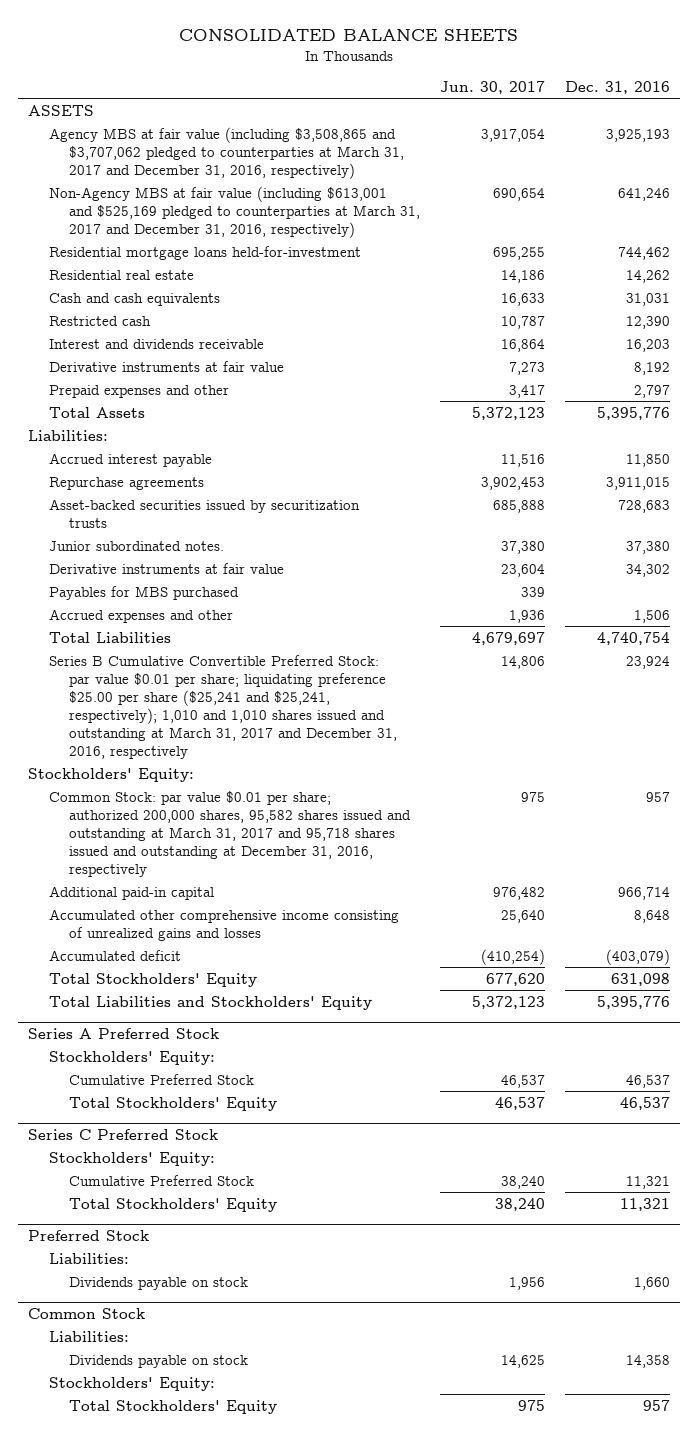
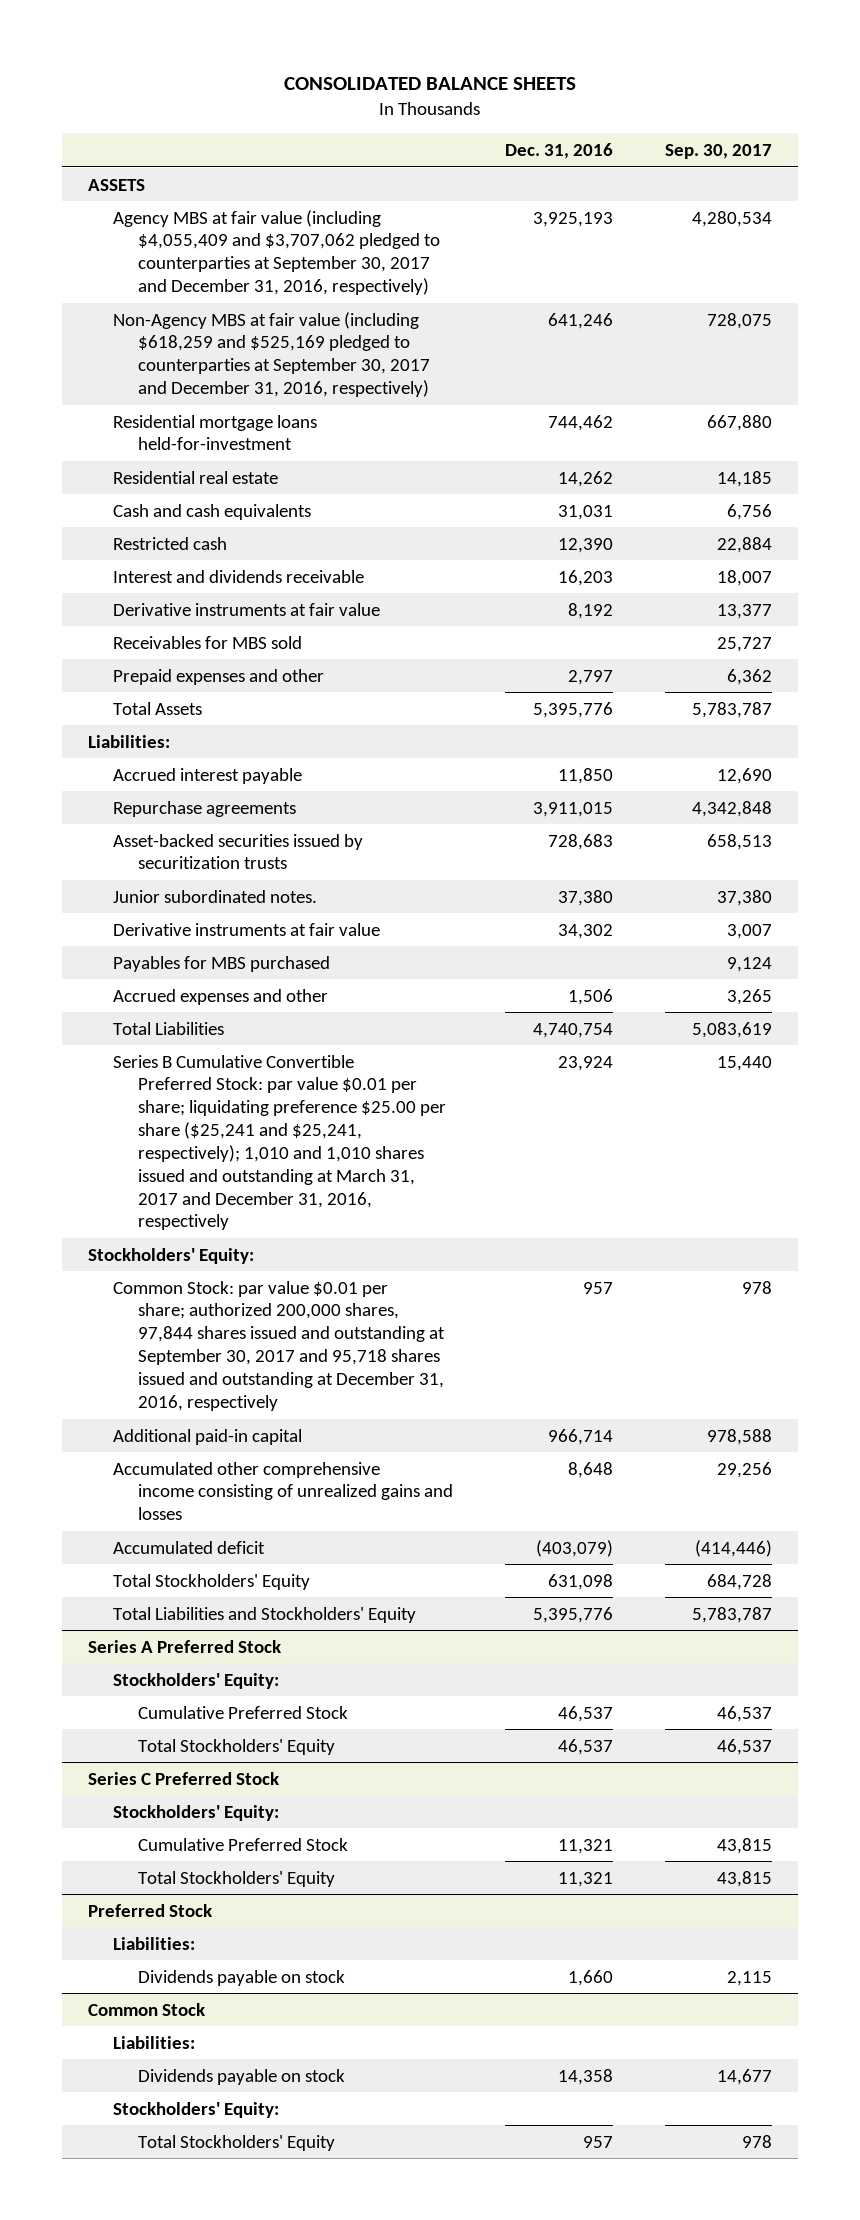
[440,81,546,95] Jun. 30, 2017 -> none
none -> [665,143,773,159] Sep. 30, 2017
[48,126,405,179] Agency MBS at fair value (including $3,508,865 and $3,707,062 pledged to counterparties at March 31, 2017 and December 31, 2016, respectively) -> [112,209,440,296] Agency MBS at fair value (including $4,055,409 and $3,707,062 pledged to counterparties at September 30, 2017 and December 31, 2016, respectively)
[48,185,421,238] Non-Agency MBS at fair value (including $613,001 and $525,169 pledged to counterparties at March 31, 2017 and December 31, 2016, respectively) -> [112,311,430,398] Non-Agency MBS at fair value (including $618,259 and $525,169 pledged to counterparties at September 30, 2017 and December 31, 2016, respectively)
none -> [112,635,302,649] Receivables for MBS sold
[48,790,412,878] Common Stock: par value $0.01 per share; authorized 200,000 shares, 95,582 shares issued and outstanding at March 31, 2017 and 95,718 shares issued and outstanding at December 31, 2016, respectively -> [112,1280,445,1411] Common Stock: par value $0.01 per share; authorized 200,000 shares, 97,844 shares issued and outstanding at September 30, 2017 and 95,718 shares issued and outstanding at December 31, 2016, respectively

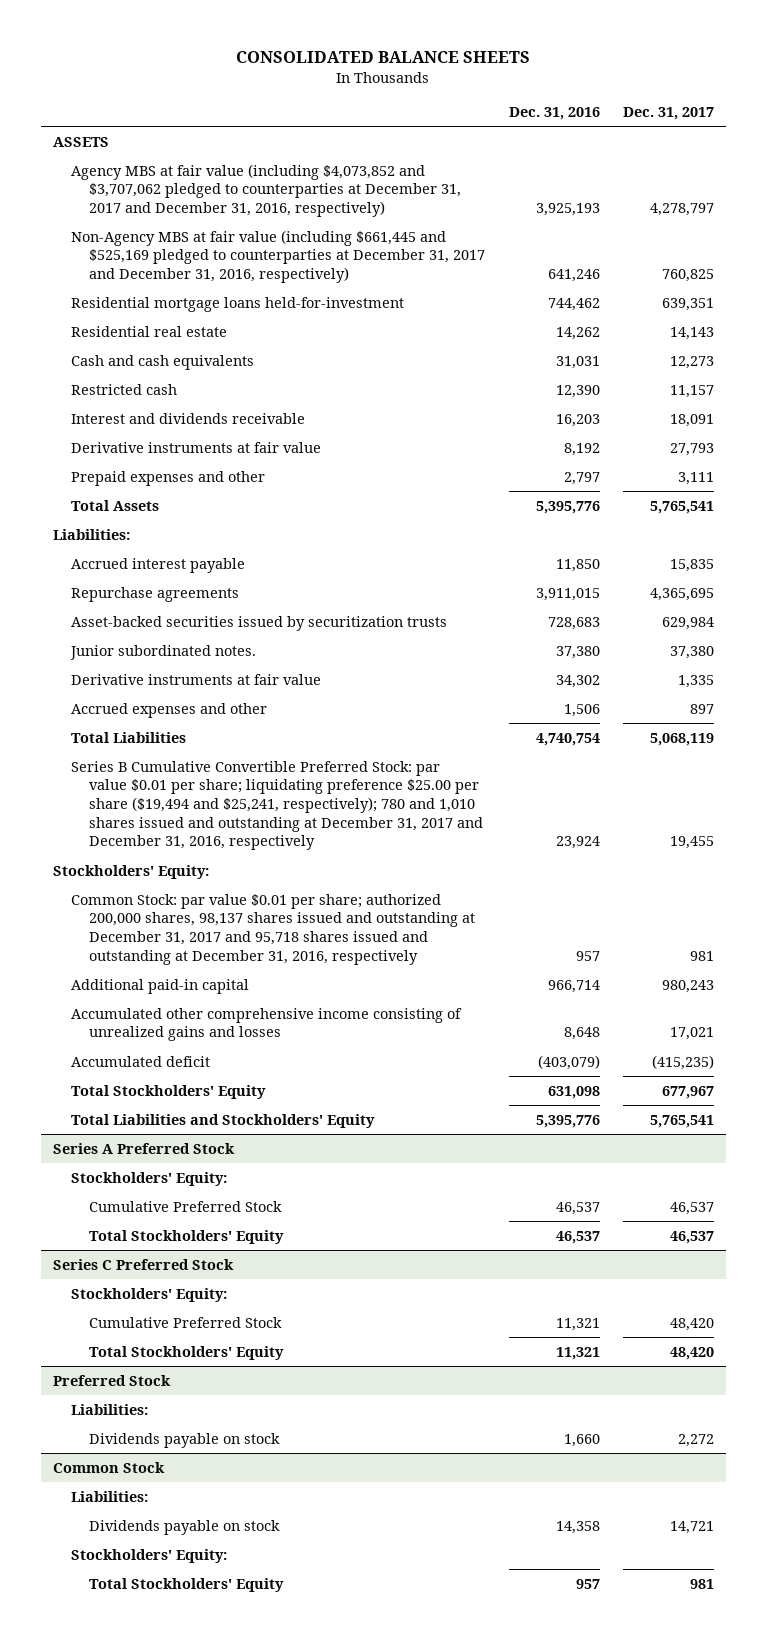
[665,143,773,159] Sep. 30, 2017 -> none
none -> [623,106,715,120] Dec. 31, 2017
[112,209,440,296] Agency MBS at fair value (including $4,055,409 and $3,707,062 pledged to counterparties at September 30, 2017 and December 31, 2016, respectively) -> [70,163,462,218] Agency MBS at fair value (including $4,073,852 and $3,707,062 pledged to counterparties at December 31, 2017 and December 31, 2016, respectively)
[112,311,430,398] Non-Agency MBS at fair value (including $618,259 and $525,169 pledged to counterparties at September 30, 2017 and December 31, 2016, respectively) -> [70,229,486,284] Non-Agency MBS at fair value (including $661,445 and $525,169 pledged to counterparties at December 31, 2017 and December 31, 2016, respectively)
[112,635,302,649] Receivables for MBS sold -> none
[112,955,330,972] Payables for MBS purchased -> none
[112,1054,446,1231] Series B Cumulative Convertible Preferred Stock: par value $0.01 per share; liquidating preference $25.00 per share ($25,241 and $25,241, respectively); 1,010 and 1,010 shares issued and outstanding at March 31, 2017 and December 31, 2016, respectively -> [70,760,484,851] Series B Cumulative Convertible Preferred Stock: par value $0.01 per share; liquidating preference $25.00 per share ($19,494 and $25,241, respectively); 780 and 1,010 shares issued and outstanding at December 31, 2017 and December 31, 2016, respectively
[112,1280,445,1411] Common Stock: par value $0.01 per share; authorized 200,000 shares, 97,844 shares issued and outstanding at September 30, 2017 and 95,718 shares issued and outstanding at December 31, 2016, respectively -> [70,893,476,965] Common Stock: par value $0.01 per share; authorized 200,000 shares, 98,137 shares issued and outstanding at December 31, 2017 and 95,718 shares issued and outstanding at December 31, 2016, respectively

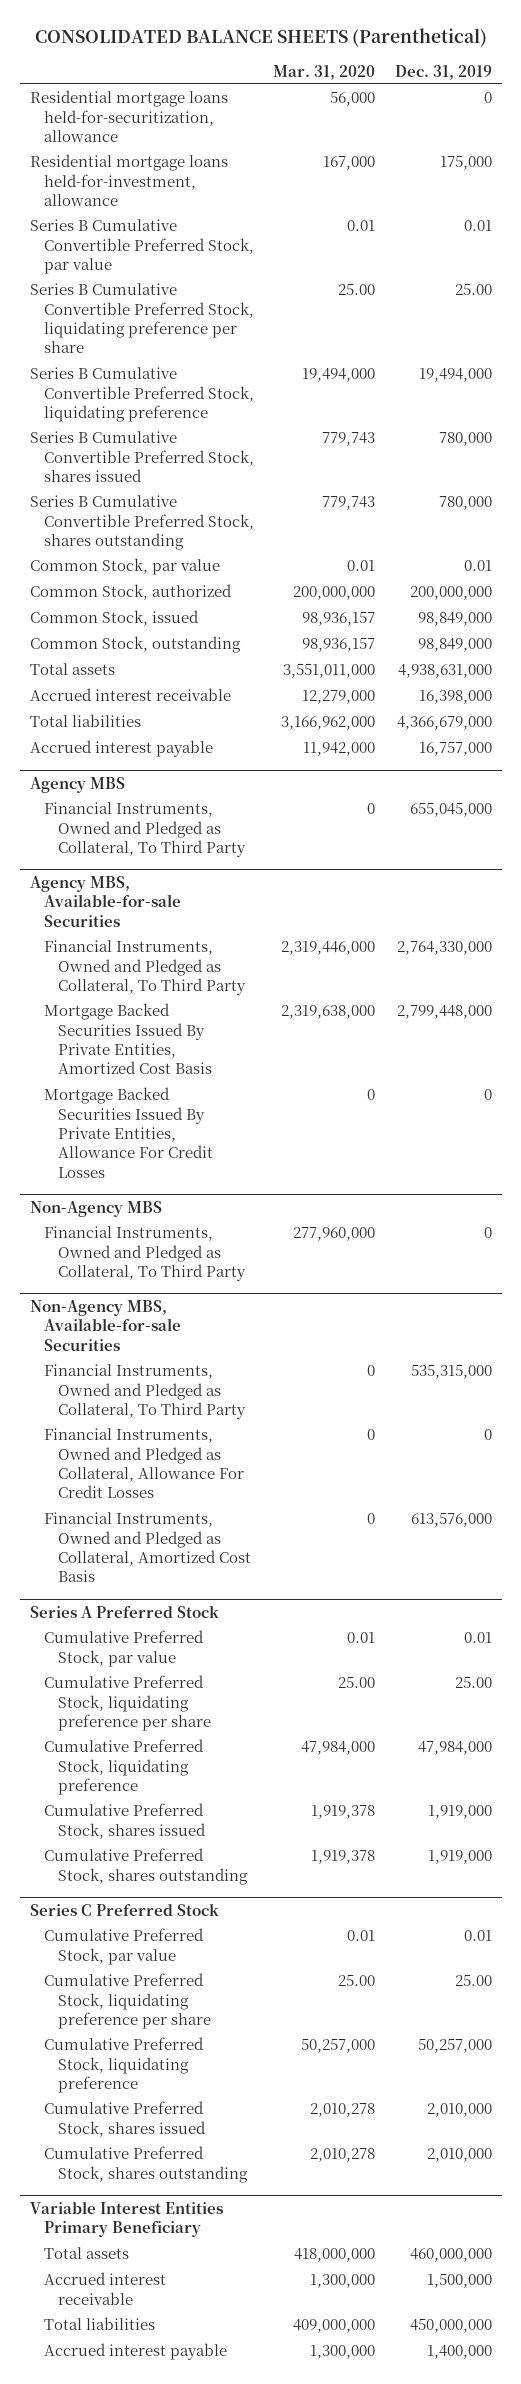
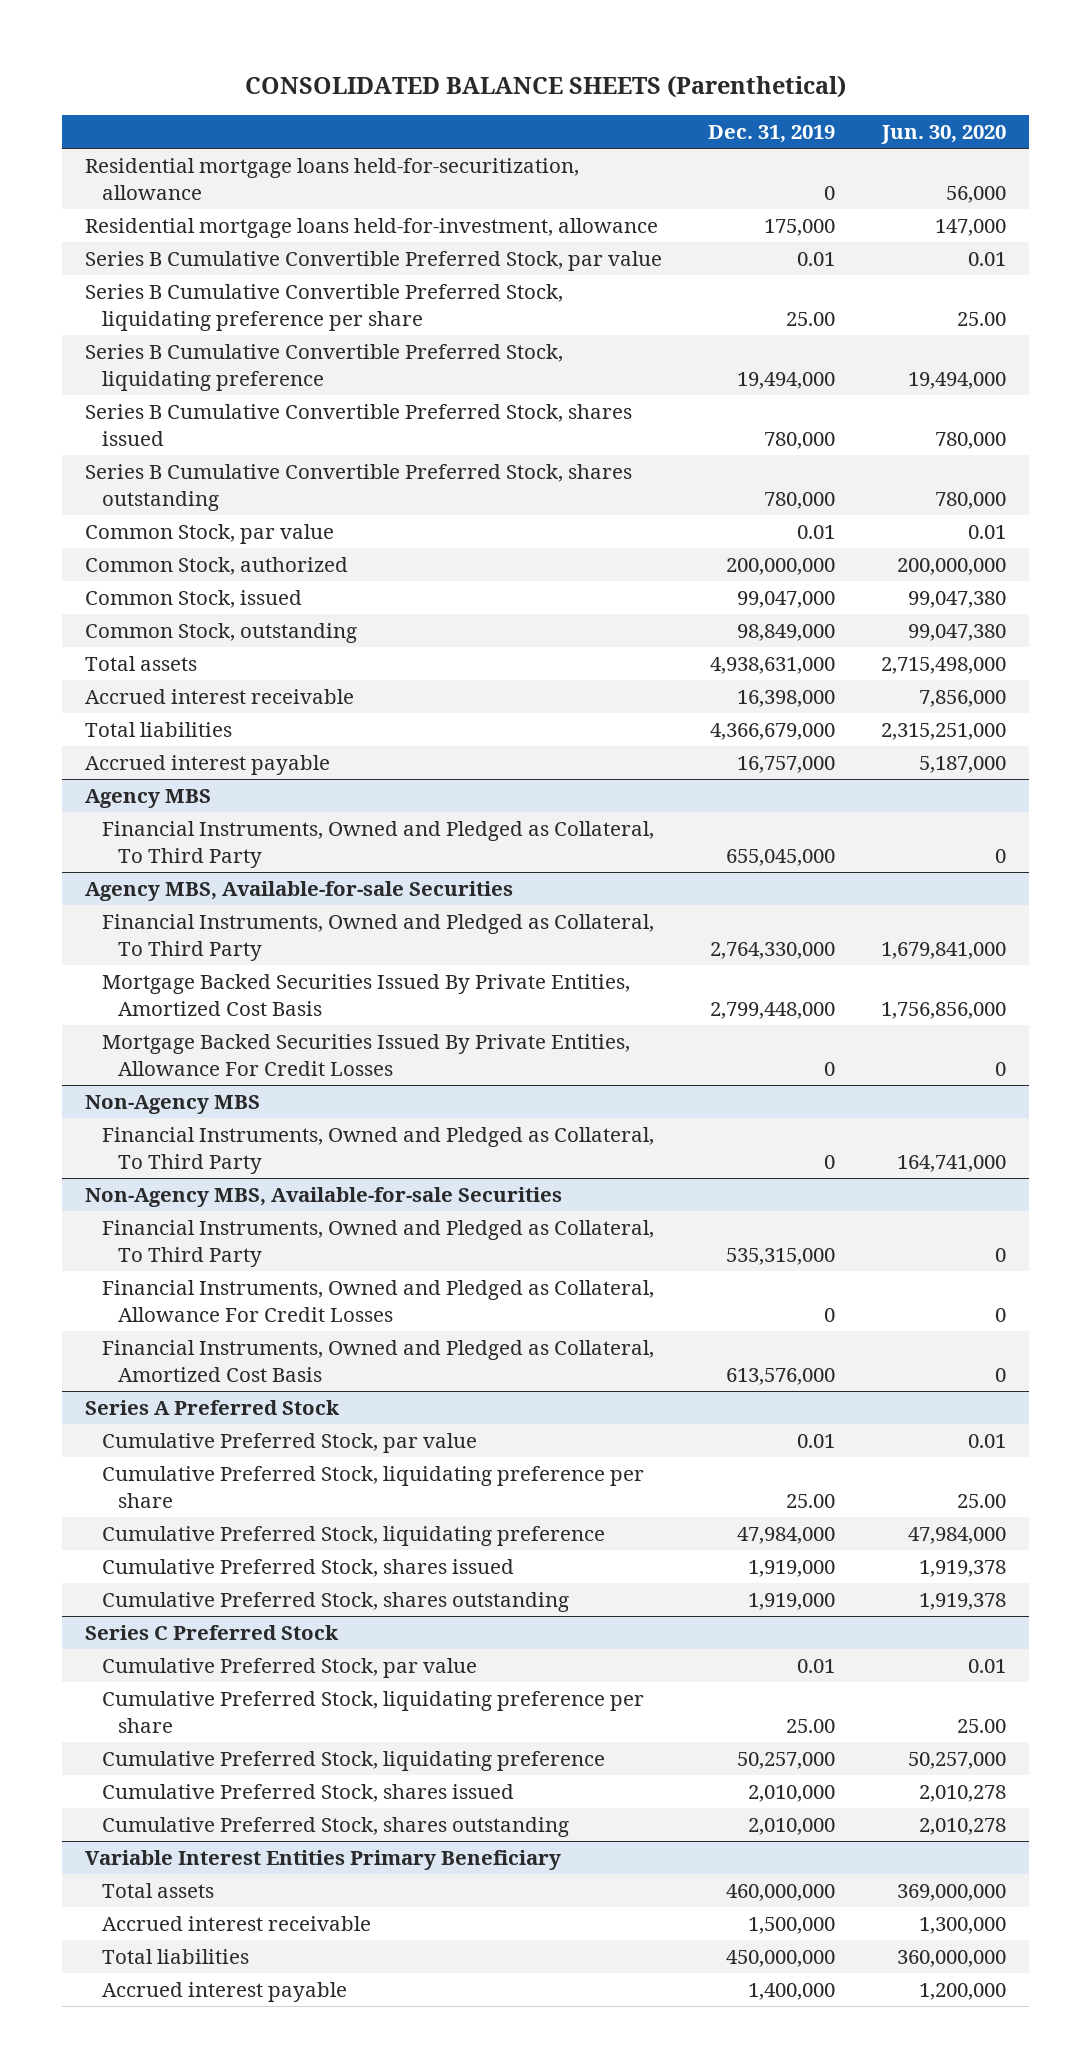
[273,64,376,80] Mar. 31, 2020 -> none
none -> [881,124,1007,144] Jun. 30, 2020
[417,612,492,627] 98,849,000 -> [737,591,836,609] 99,047,000

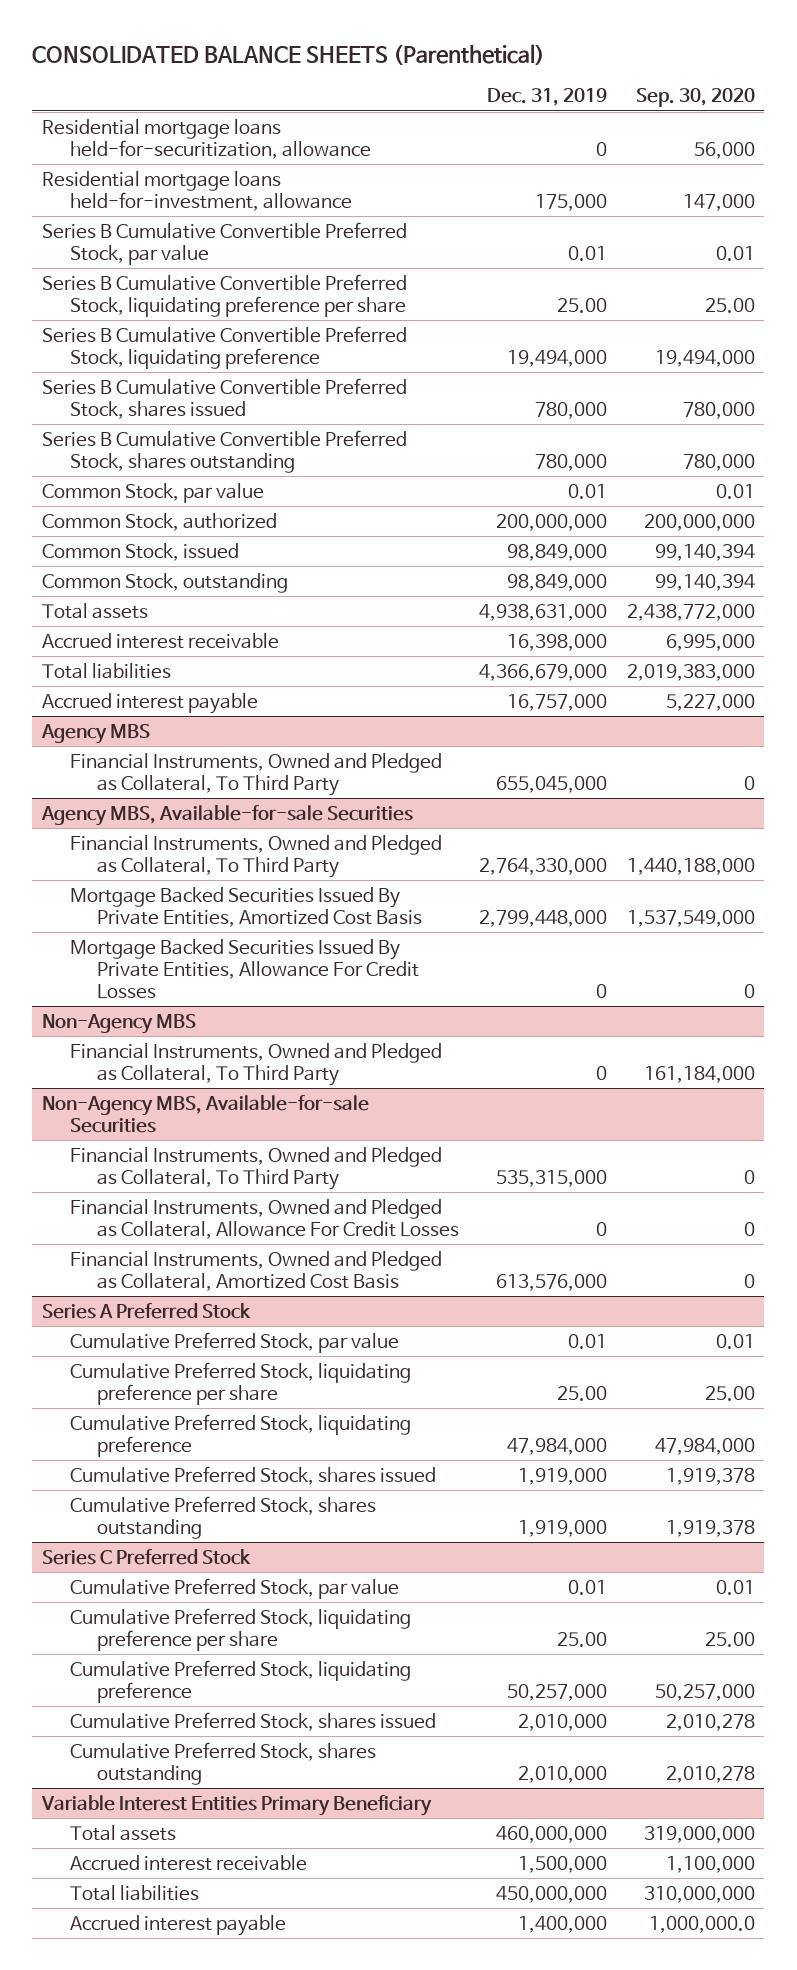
[881,124,1007,144] Jun. 30, 2020 -> none
none -> [635,88,755,108] Sep. 30, 2020
[737,591,836,609] 99,047,000 -> [506,543,607,561] 98,849,000

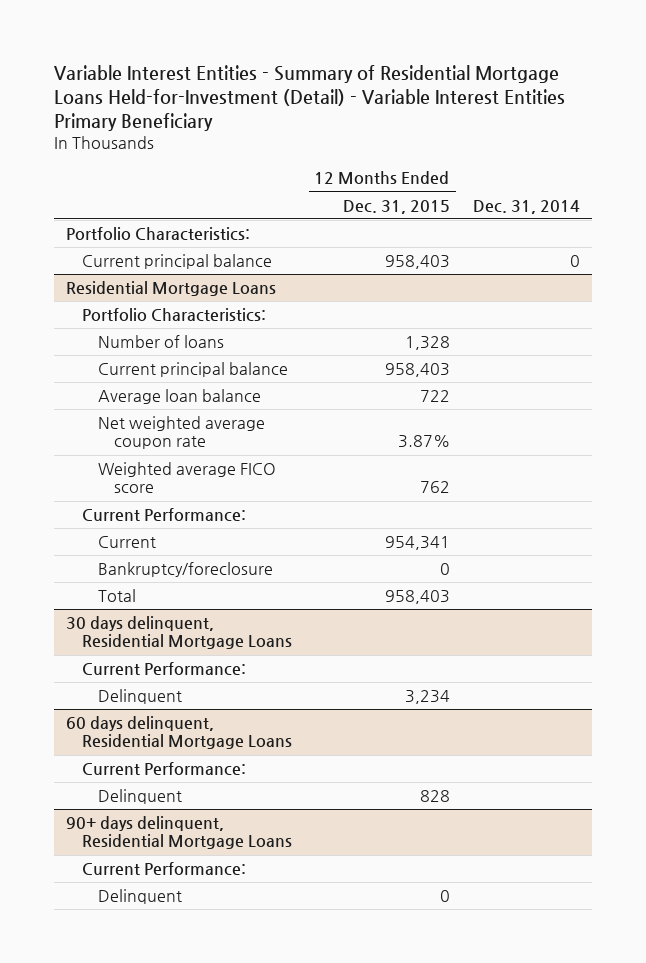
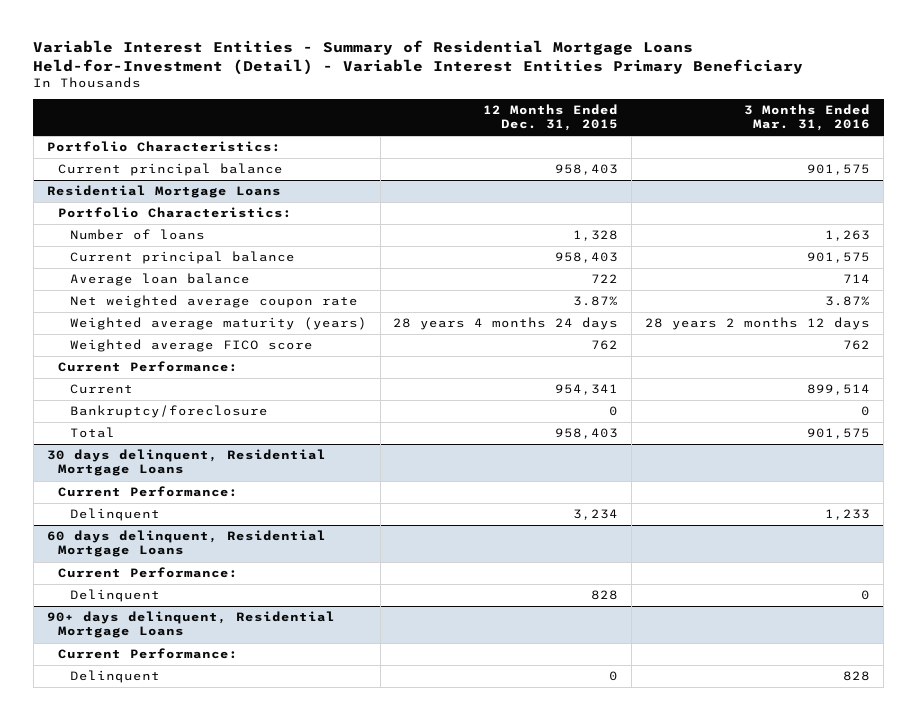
[473,199,581,214] Dec. 31, 2014 -> none
none -> [744,104,871,132] 3 Months Ended Mar. 31, 2016
none -> [69,317,367,331] Weighted average maturity (years)

